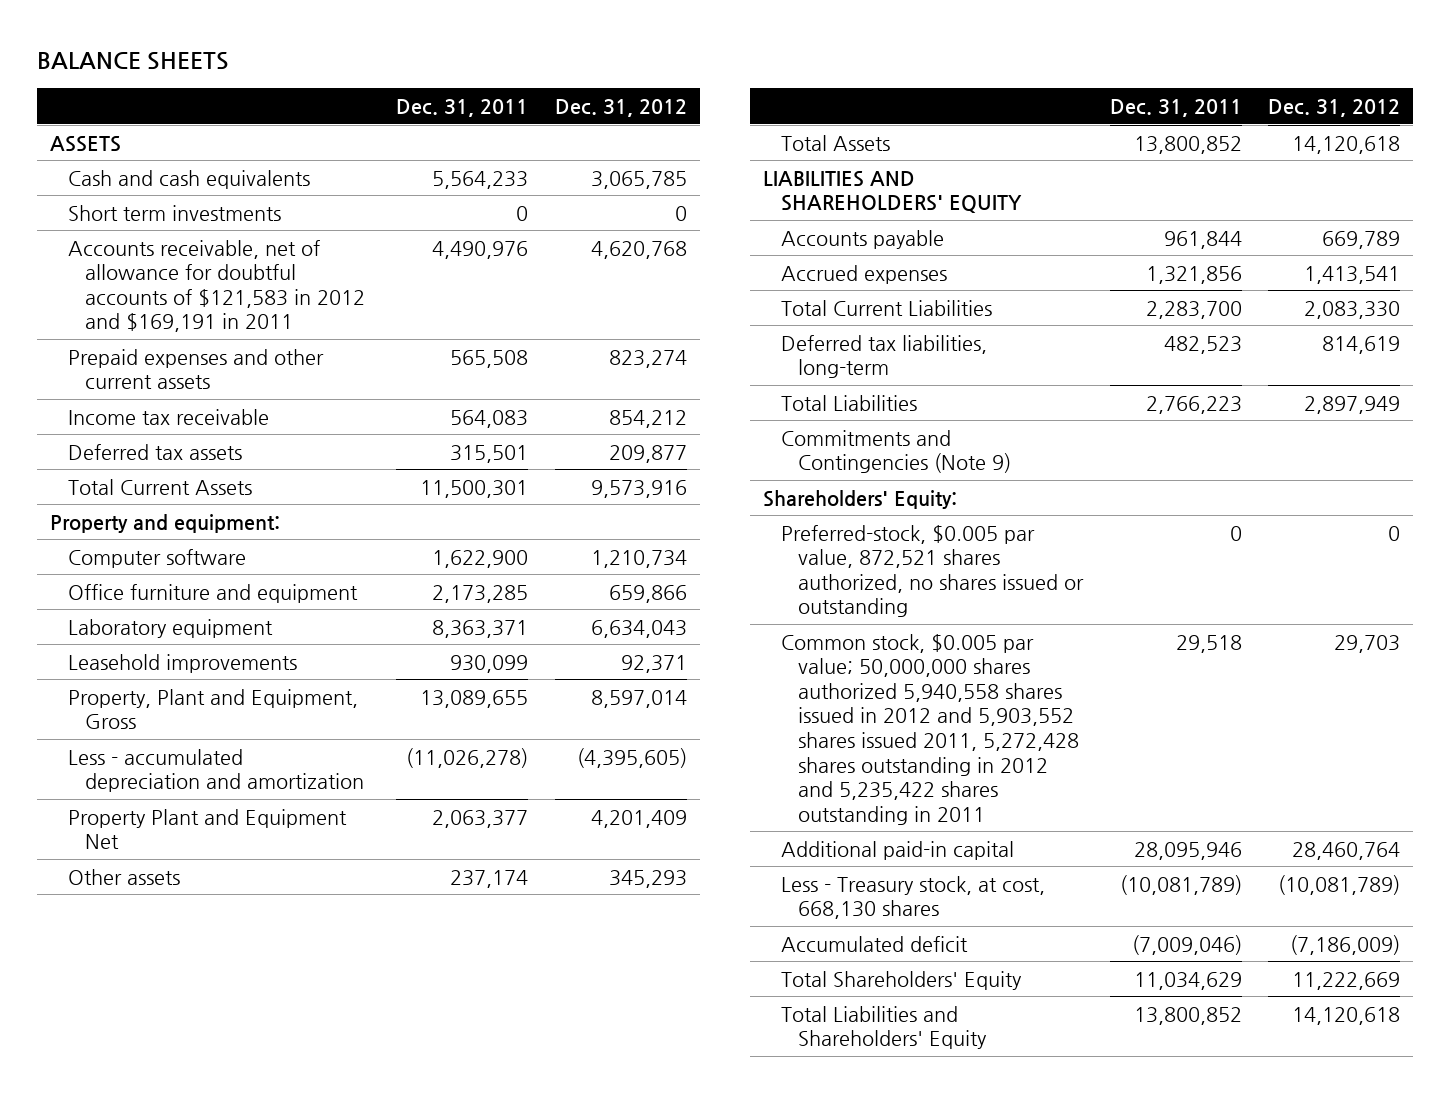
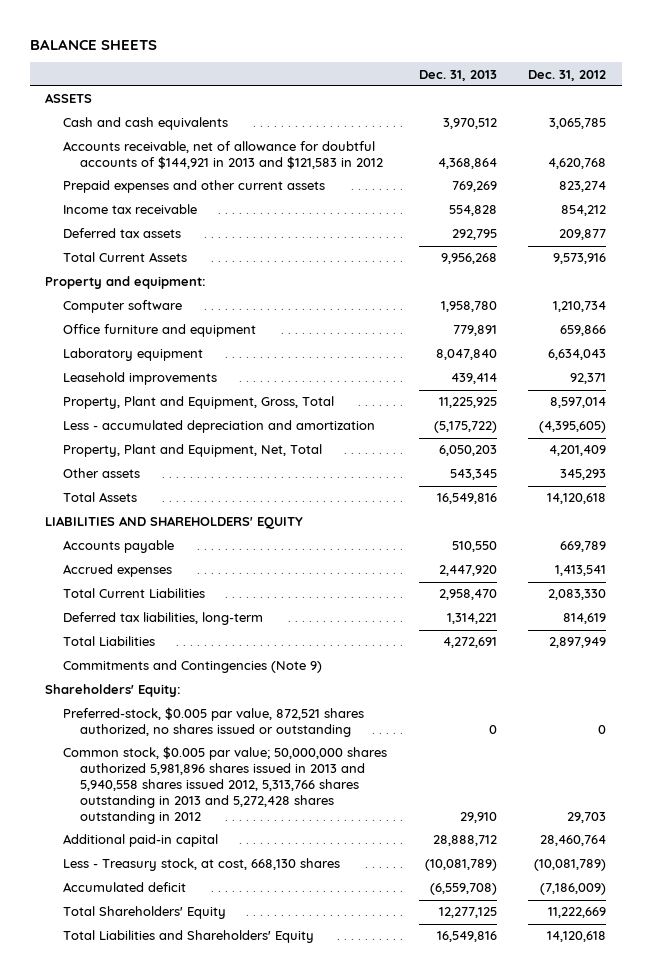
[396,99,529,118] Dec. 31, 2011 -> none
none -> [418,69,497,81] Dec. 31, 2013
[67,204,281,221] Short term investments -> none
[67,239,365,333] Accounts receivable, net of allowance for doubtful accounts of $121,583 in 2012 and $169,191 in 2011 -> [62,141,384,170] Accounts receivable, net of allowance for doubtful accounts of $144,921 in 2013 and $121,583 in 2012
[67,688,358,730] Property, Plant and Equipment, Gross -> [62,396,334,410] Property, Plant and Equipment, Gross, Total
[67,808,347,850] Property Plant and Equipment Net -> [62,444,322,458] Property, Plant and Equipment, Net, Total
[780,633,1080,825] Common stock, $0.005 par value; 50,000,000 shares authorized 5,940,558 shares issued in 2012 and 5,903,552 shares issued 2011, 5,272,428 shares outstanding in 2012 and 5,235,422 shares outstanding in 2011 -> [62,746,387,824] Common stock, $0.005 par value; 50,000,000 shares authorized 5,981,896 shares issued in 2013 and 5,940,558 shares issued 2012, 5,313,766 shares outstanding in 2013 and 5,272,428 shares outstanding in 2012

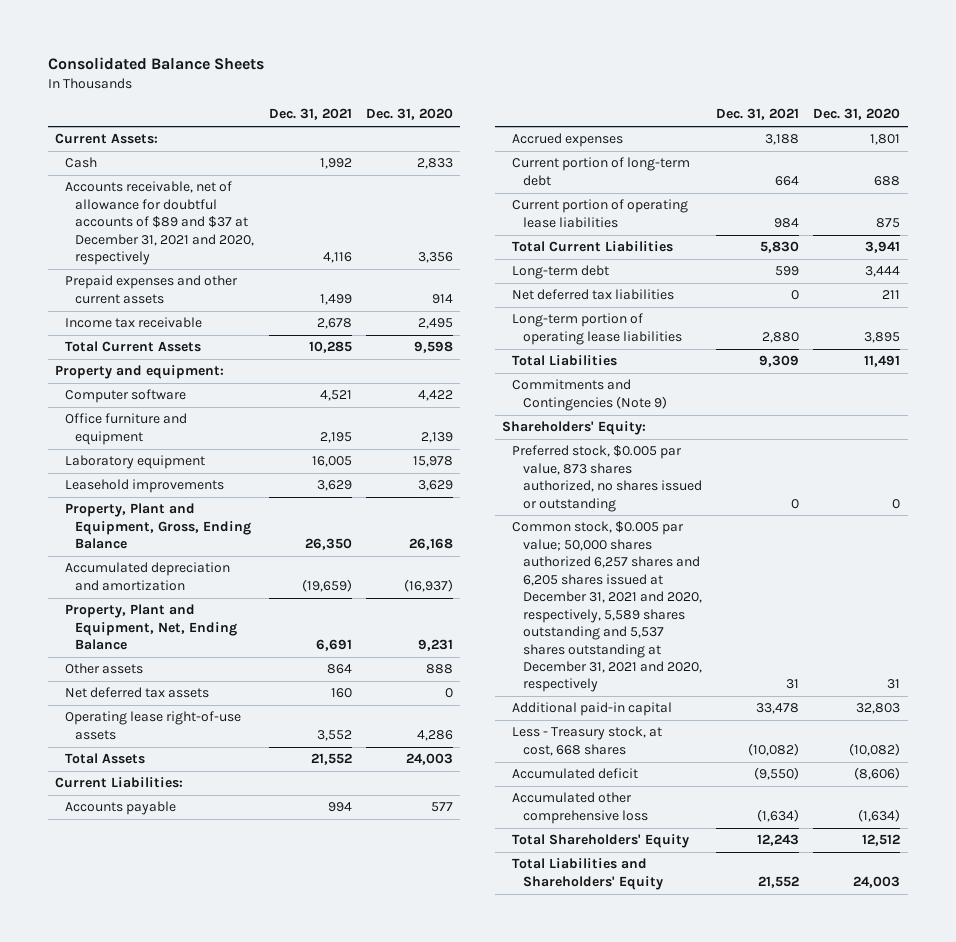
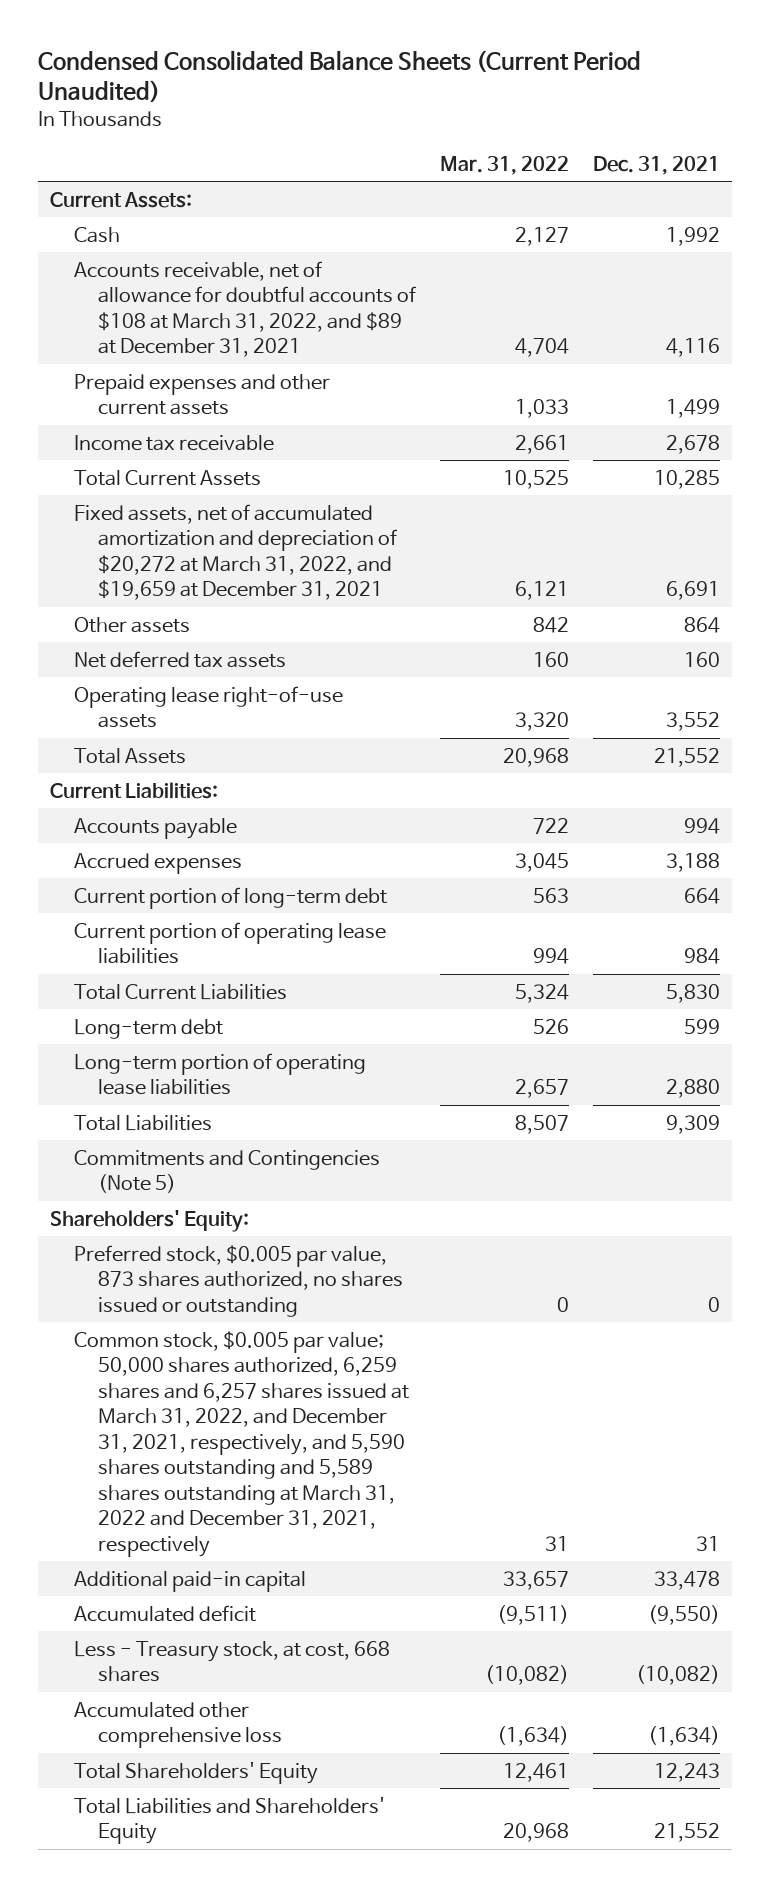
[47,57,264,71] Consolidated Balance Sheets -> [37,49,641,104] Condensed Consolidated Balance Sheets (Current Period Unaudited)
[366,108,454,121] Dec. 31, 2020 -> none
none -> [440,155,570,175] Mar. 31, 2022
[65,181,255,266] Accounts receivable, net of allowance for doubtful accounts of $89 and $37 at December 31, 2021 and 2020, respectively -> [74,260,417,358] Accounts receivable, net of allowance for doubtful accounts of $108 at March 31, 2022, and $89 at December 31, 2021
[55,365,225,380] Property and equipment: -> none
[65,389,187,404] Computer software -> none
[65,413,188,445] Office furniture and equipment -> none
[65,455,206,470] Laboratory equipment -> none
[65,479,225,494] Leasehold improvements -> none
[65,503,252,550] Property, Plant and Equipment, Gross, Ending Balance -> none
[65,562,231,591] Accumulated depreciation and amortization -> none
[65,604,238,651] Property, Plant and Equipment, Net, Ending Balance -> [74,503,398,601] Fixed assets, net of accumulated amortization and depreciation of $20,272 at March 31, 2022, and $19,659 at December 31, 2021
[512,289,675,301] Net deferred tax liabilities -> none
[512,379,667,411] Commitments and Contingencies (Note 9) -> [74,1149,381,1194] Commitments and Contingencies (Note 5)
[512,521,702,693] Common stock, $0.005 par value; 50,000 shares authorized 6,257 shares and 6,205 shares issued at December 31, 2021 and 2020, respectively, 5,589 shares outstanding and 5,537 shares outstanding at December 31, 2021 and 2020, respectively -> [74,1330,410,1557] Common stock, $0.005 par value; 50,000 shares authorized, 6,259 shares and 6,257 shares issued at March 31, 2022, and December 31, 2021, respectively, and 5,590 shares outstanding and 5,589 shares outstanding at March 31, 2022 and December 31, 2021, respectively
[512,726,663,756] Less - Treasury stock, at cost, 668 shares -> [74,1640,391,1683] Less - Treasury stock, at cost, 668 shares

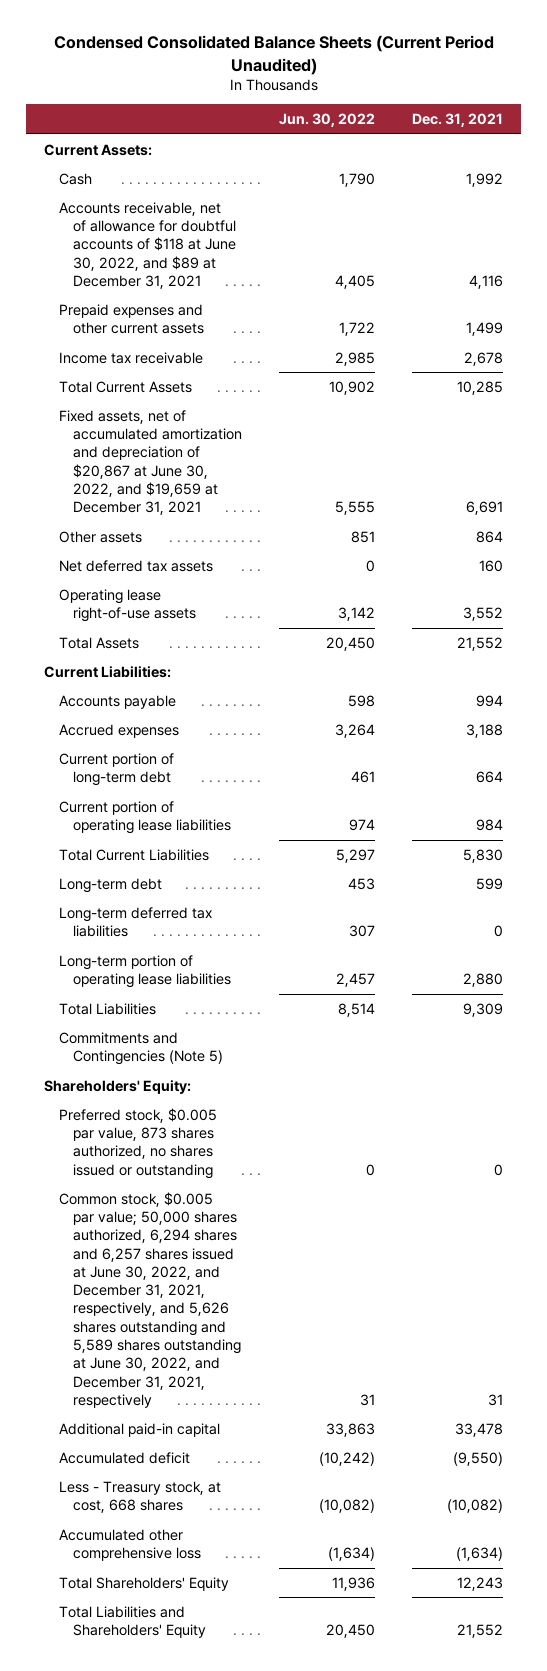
[440,155,570,175] Mar. 31, 2022 -> none
none -> [278,113,375,128] Jun. 30, 2022
[74,260,417,358] Accounts receivable, net of allowance for doubtful accounts of $108 at March 31, 2022, and $89 at December 31, 2021 -> [58,201,237,289] Accounts receivable, net of allowance for doubtful accounts of $118 at June 30, 2022, and $89 at December 31, 2021
[74,503,398,601] Fixed assets, net of accumulated amortization and depreciation of $20,272 at March 31, 2022, and $19,659 at December 31, 2021 -> [58,409,243,516] Fixed assets, net of accumulated amortization and depreciation of $20,867 at June 30, 2022, and $19,659 at December 31, 2021
none -> [58,906,212,937] Long-term deferred tax liabilities
[74,1330,410,1557] Common stock, $0.005 par value; 50,000 shares authorized, 6,259 shares and 6,257 shares issued at March 31, 2022, and December 31, 2021, respectively, and 5,590 shares outstanding and 5,589 shares outstanding at March 31, 2022 and December 31, 2021, respectively -> [58,1191,242,1408] Common stock, $0.005 par value; 50,000 shares authorized, 6,294 shares and 6,257 shares issued at June 30, 2022, and December 31, 2021, respectively, and 5,626 shares outstanding and 5,589 shares outstanding at June 30, 2022, and December 31, 2021, respectively

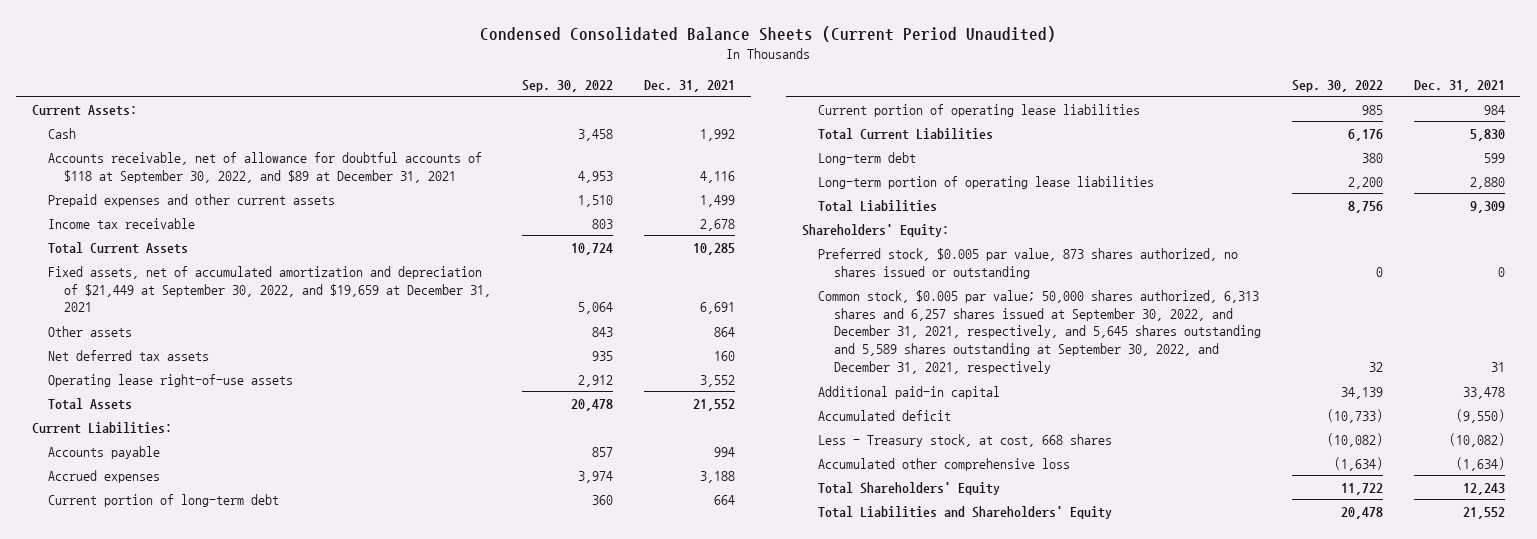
[278,113,375,128] Jun. 30, 2022 -> none
none -> [522,79,614,92] Sep. 30, 2022
[58,201,237,289] Accounts receivable, net of allowance for doubtful accounts of $118 at June 30, 2022, and $89 at December 31, 2021 -> [48,151,483,183] Accounts receivable, net of allowance for doubtful accounts of $118 at September 30, 2022, and $89 at December 31, 2021
[58,409,243,516] Fixed assets, net of accumulated amortization and depreciation of $20,867 at June 30, 2022, and $19,659 at December 31, 2021 -> [48,265,492,313] Fixed assets, net of accumulated amortization and depreciation of $21,449 at September 30, 2022, and $19,659 at December 31, 2021
[58,906,212,937] Long-term deferred tax liabilities -> none
[58,1031,224,1065] Commitments and Contingencies (Note 5) -> none
[58,1191,242,1408] Common stock, $0.005 par value; 50,000 shares authorized, 6,294 shares and 6,257 shares issued at June 30, 2022, and December 31, 2021, respectively, and 5,626 shares outstanding and 5,589 shares outstanding at June 30, 2022, and December 31, 2021, respectively -> [817,289,1261,374] Common stock, $0.005 par value; 50,000 shares authorized, 6,313 shares and 6,257 shares issued at September 30, 2022, and December 31, 2021, respectively, and 5,645 shares outstanding and 5,589 shares outstanding at September 30, 2022, and December 31, 2021, respectively

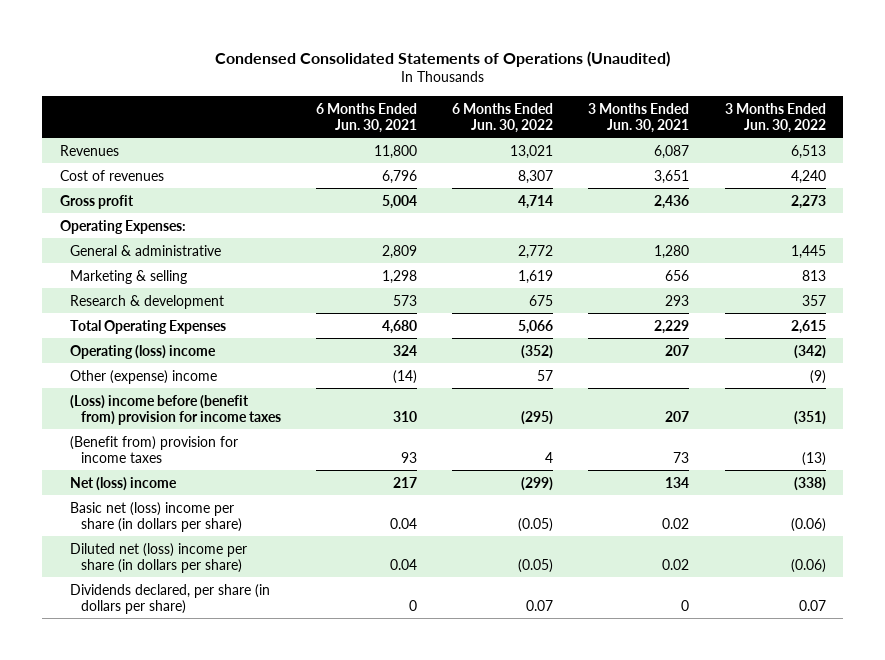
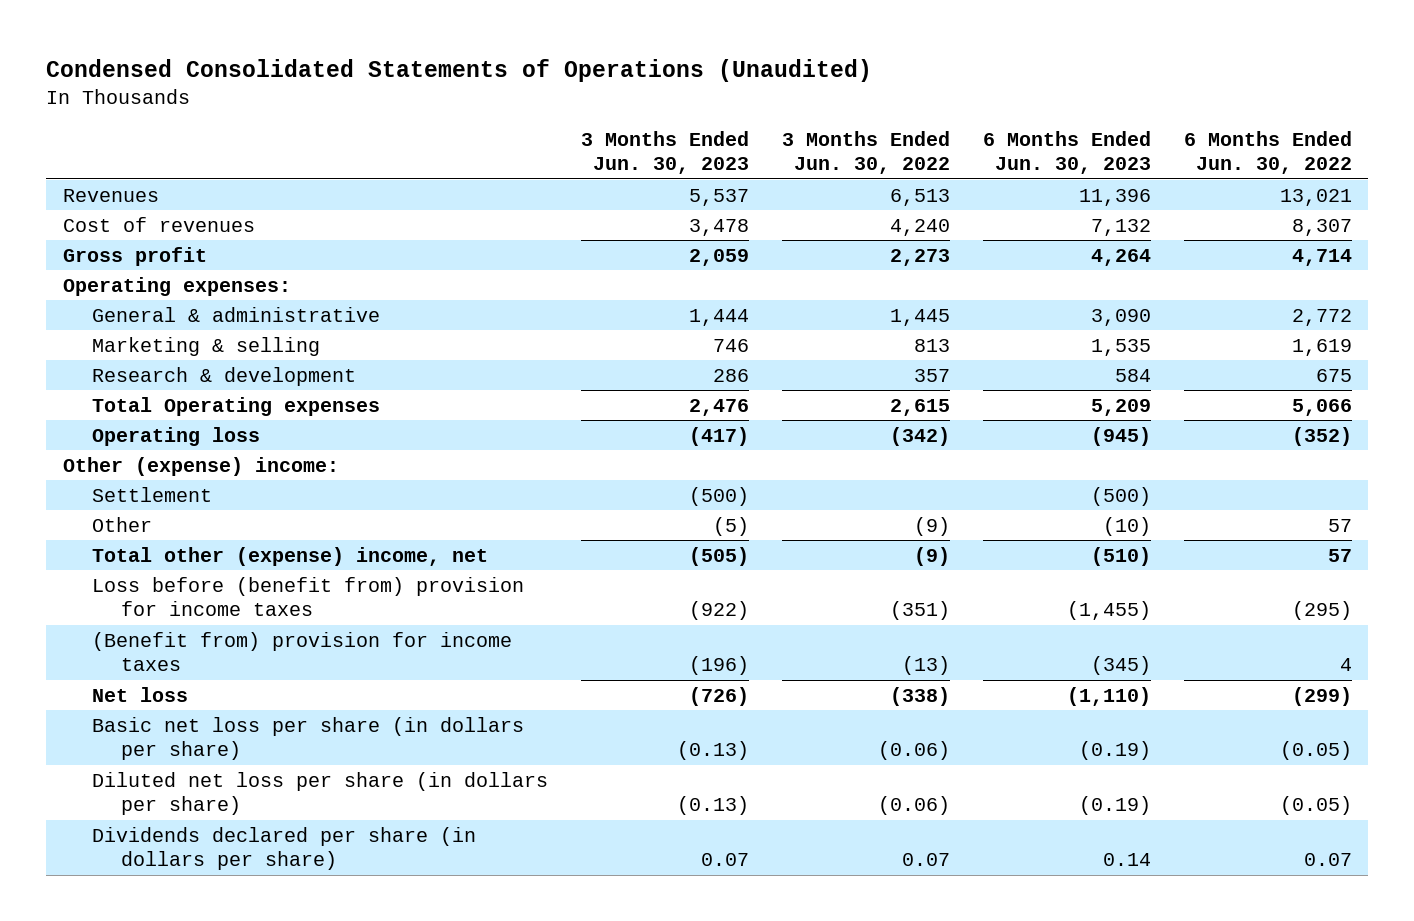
[315,102,417,133] 6 Months Ended Jun. 30, 2021 -> none
[588,102,690,133] 3 Months Ended Jun. 30, 2021 -> none
none -> [580,130,749,175] 3 Months Ended Jun. 30, 2023
none -> [982,130,1151,175] 6 Months Ended Jun. 30, 2023
[59,219,186,234] Operating Expenses: -> [62,276,291,296] Operating expenses:
[70,319,227,334] Total Operating Expenses -> [92,396,381,416] Total Operating expenses
[70,344,217,359] Operating (loss) income -> [92,426,261,446] Operating loss
none -> [62,456,339,476] Other (expense) income:
none -> [92,486,213,502] Settlement
[70,369,218,384] Other (expense) income -> [92,516,153,532] Other
none -> [92,546,489,566] Total other (expense) income, net
[70,394,281,425] (Loss) income before (benefit from) provision for income taxes -> [92,576,525,617] Loss before (benefit from) provision for income taxes
[70,476,178,491] Net (loss) income -> [92,686,189,702] Net loss
[70,501,242,532] Basic net (loss) income per share (in dollars per share) -> [92,716,525,761] Basic net loss per share (in dollars per share)
[70,542,248,573] Diluted net (loss) income per share (in dollars per share) -> [92,771,549,816] Diluted net loss per share (in dollars per share)
[70,583,271,614] Dividends declared, per share (in dollars per share) -> [92,826,477,871] Dividends declared per share (in dollars per share)

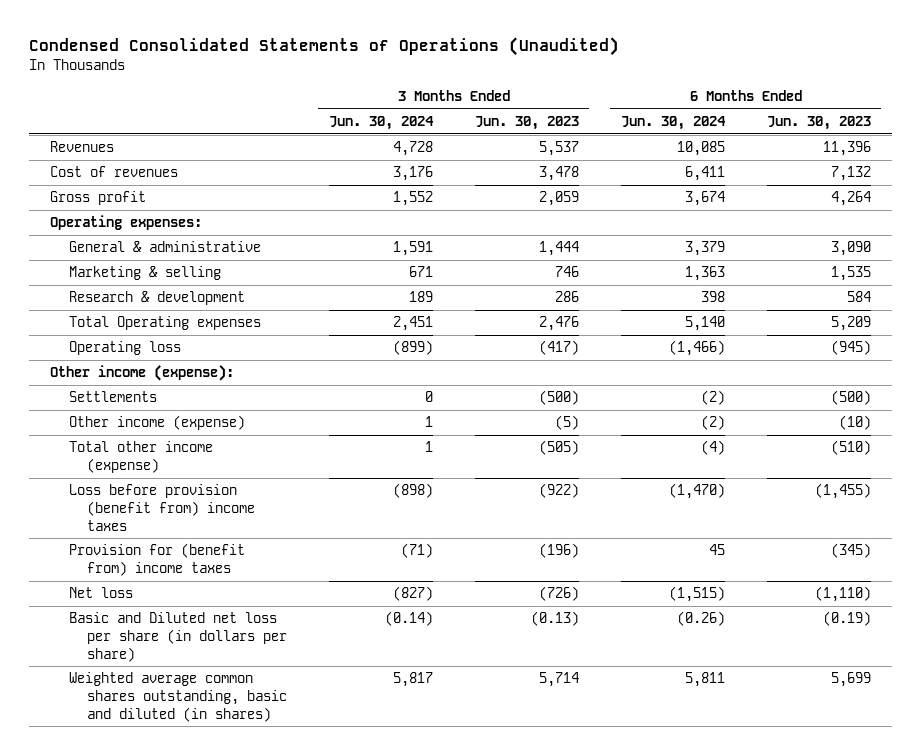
[781,130,950,175] 3 Months Ended Jun. 30, 2022 -> none
[1183,130,1352,175] 6 Months Ended Jun. 30, 2022 -> none
none -> [328,116,434,131] Jun. 30, 2024
none -> [620,116,726,131] Jun. 30, 2024
[62,456,339,476] Other (expense) income: -> [50,365,235,382] Other income (expense):
[92,486,213,502] Settlement -> [68,391,157,403] Settlements
[92,516,153,532] Other -> [68,415,245,431] Other income (expense)
[92,546,489,566] Total other (expense) income, net -> [68,441,213,474] Total other income (expense)
[92,576,525,617] Loss before (benefit from) provision for income taxes -> [68,484,255,531] Loss before provision (benefit from) income taxes
[92,631,513,672] (Benefit from) provision for income taxes -> [68,543,245,577] Provision for (benefit from) income taxes
[92,771,549,816] Diluted net loss per share (in dollars per share) -> none
[92,826,477,871] Dividends declared per share (in dollars per share) -> none
[92,716,525,761] Basic net loss per share (in dollars per share) -> [68,612,287,662] Basic and Diluted net loss per share (in dollars per share)
none -> [68,672,287,722] Weighted average common shares outstanding, basic and diluted (in shares)

